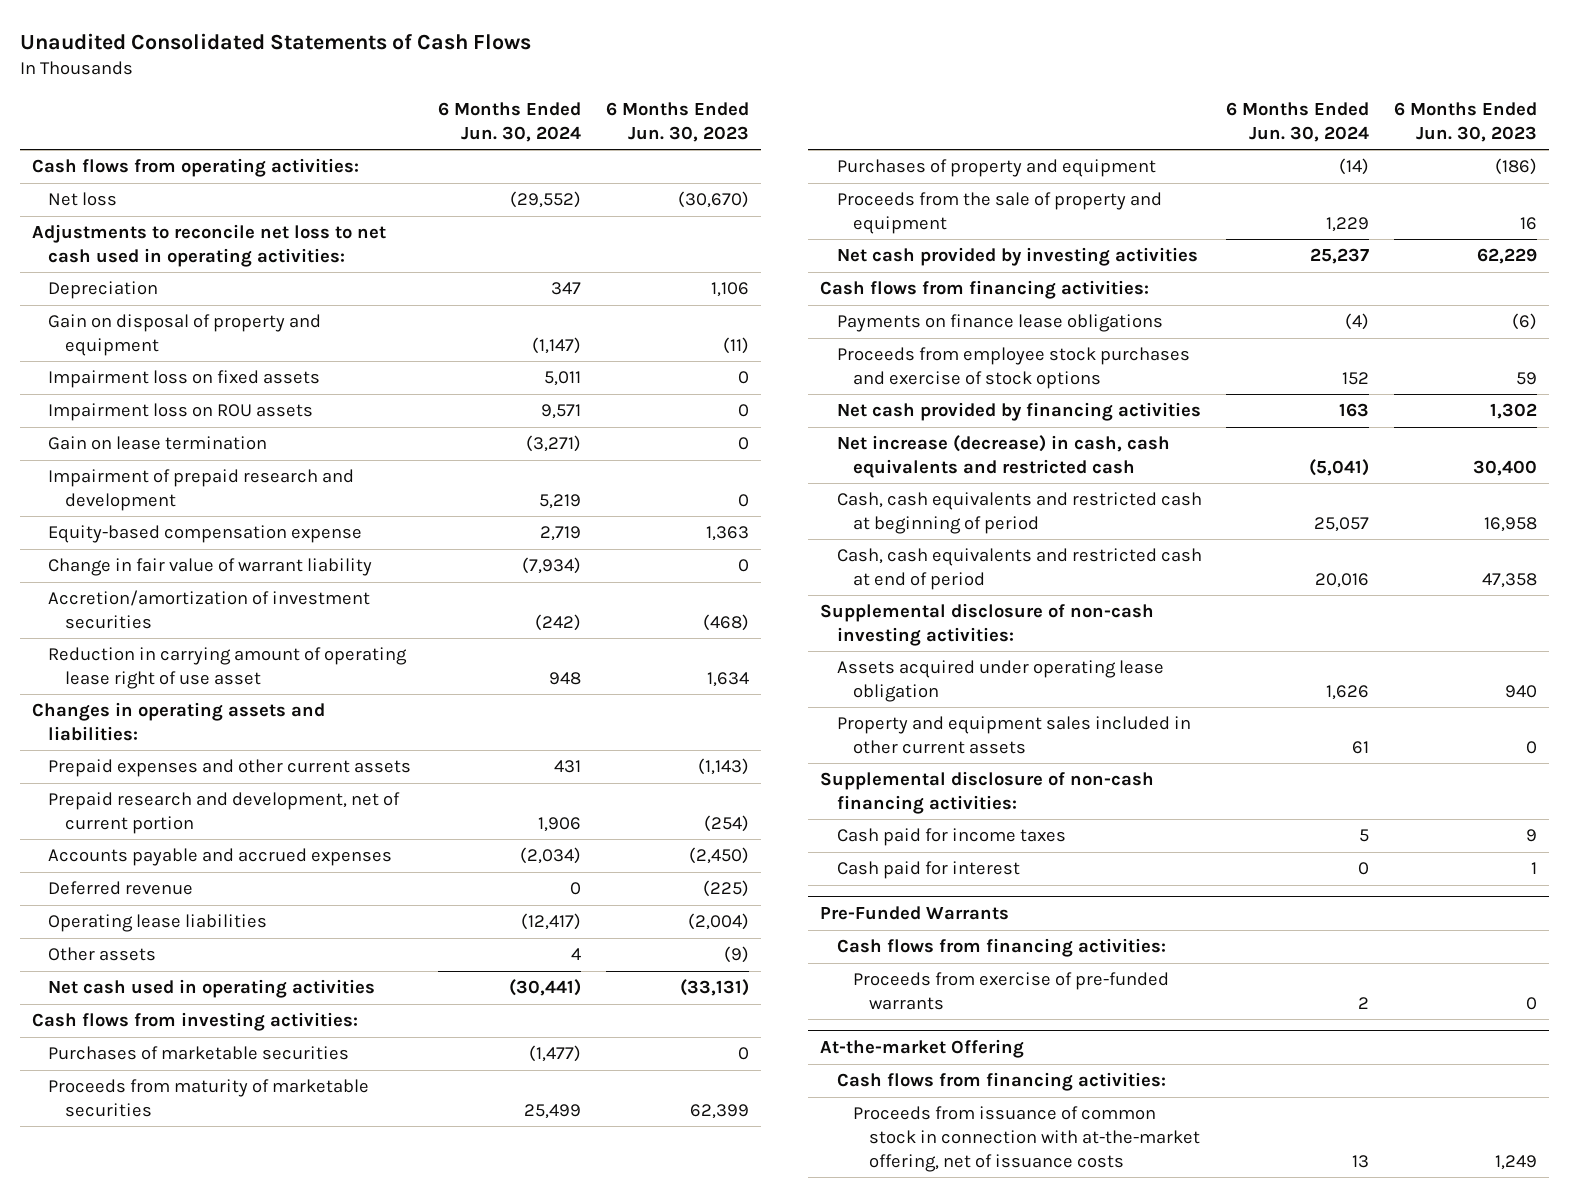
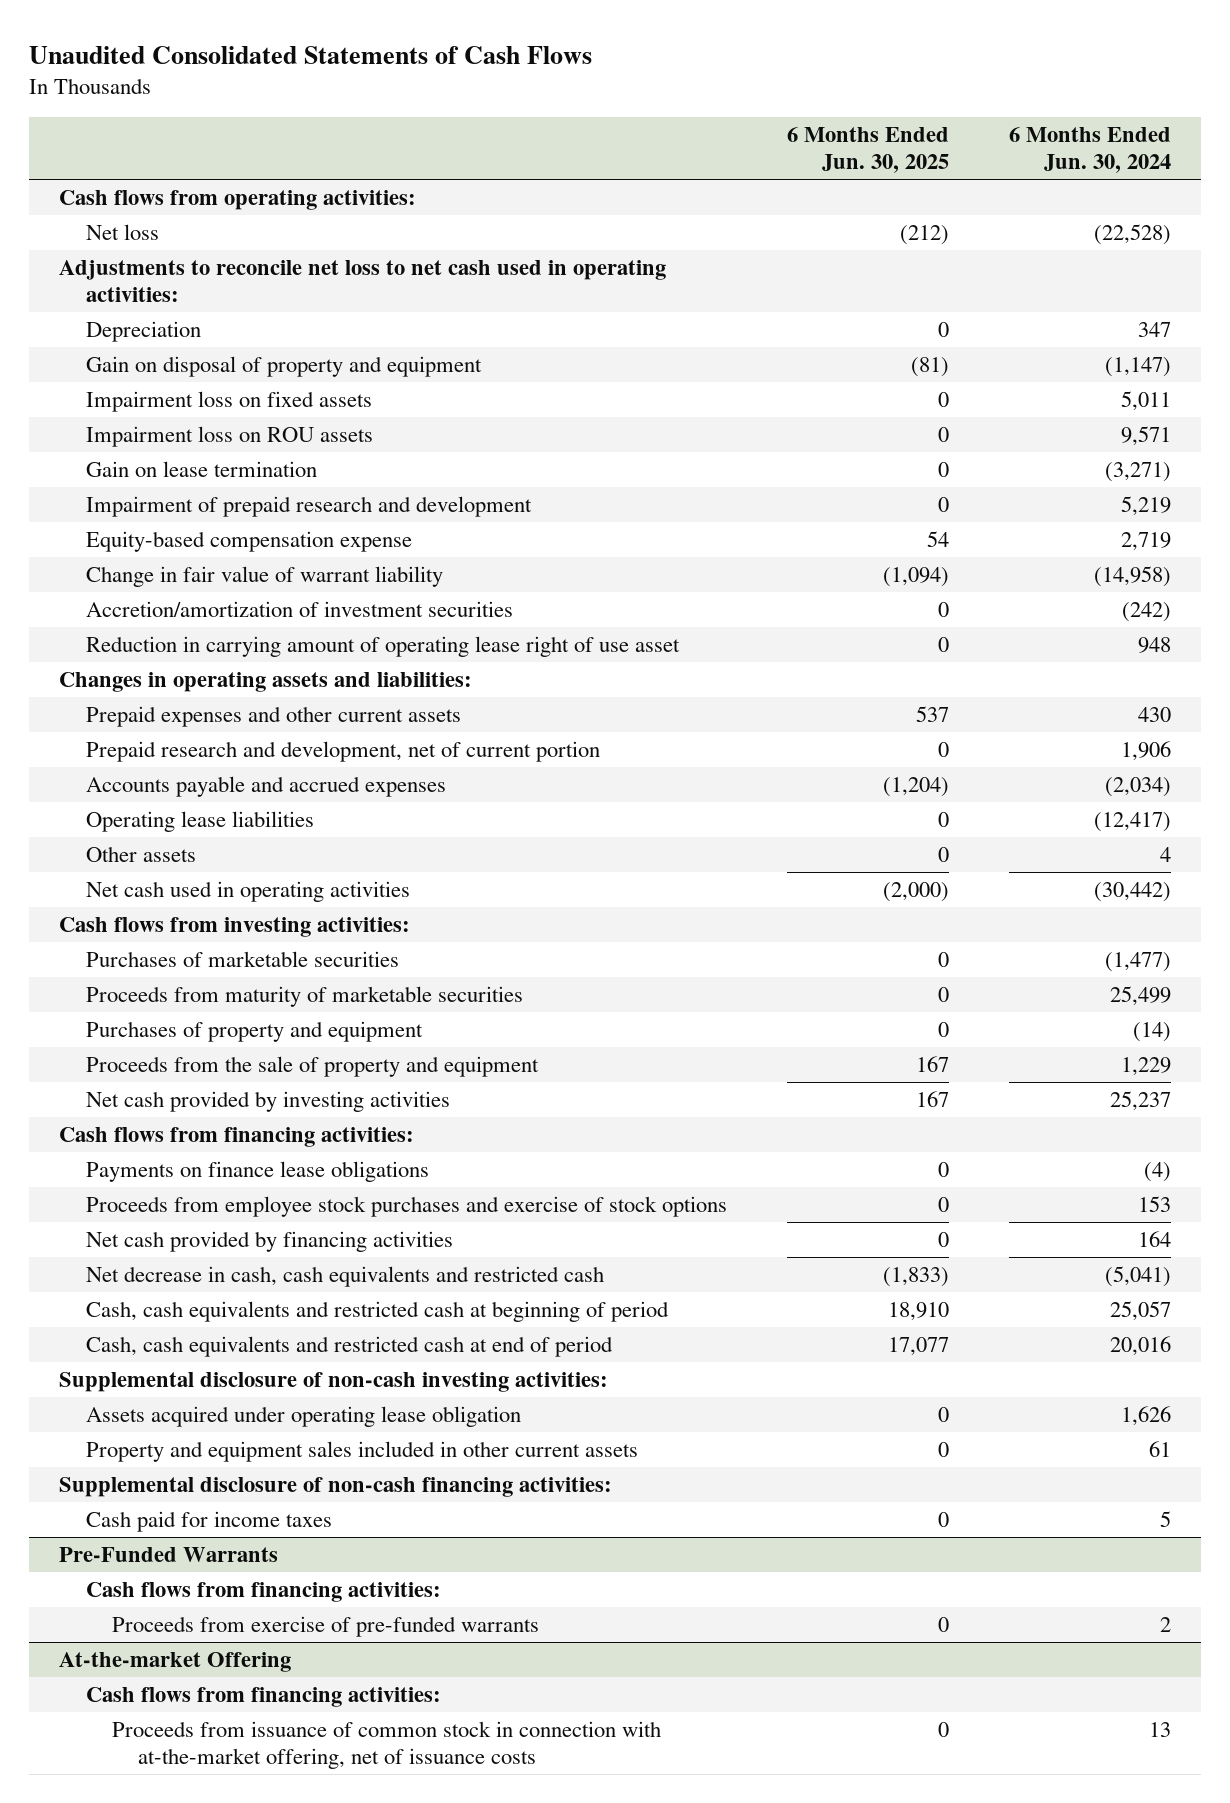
[605,101,749,142] 6 Months Ended Jun. 30, 2023 -> none
none -> [786,126,949,174] 6 Months Ended Jun. 30, 2025
[510,191,582,209] (29,552) -> [1093,223,1171,245] (22,528)
[522,557,582,575] (7,934) -> [1093,565,1171,587] (14,958)
[554,760,582,774] 431 -> [1137,706,1171,722] 430
[48,881,194,896] Deferred revenue -> none
[509,979,582,997] (30,441) -> [1093,881,1171,902] (30,442)
[1342,371,1370,385] 152 -> [1137,1195,1171,1212] 153
[1339,403,1370,418] 163 -> [1137,1230,1171,1247] 164
[836,435,1170,478] Net increase (decrease) in cash, cash equivalents and restricted cash -> [85,1265,604,1287] Net decrease in cash, cash equivalents and restricted cash
[836,861,1020,880] Cash paid for interest -> none

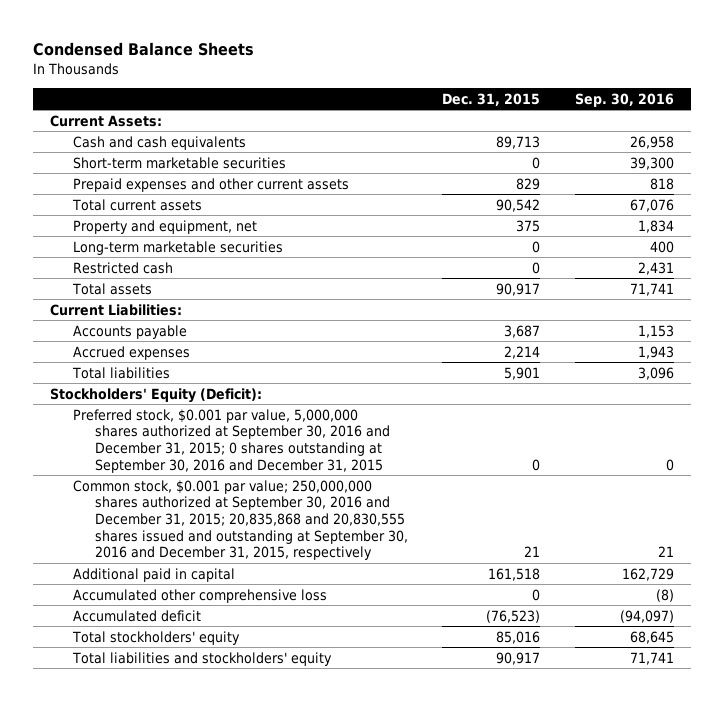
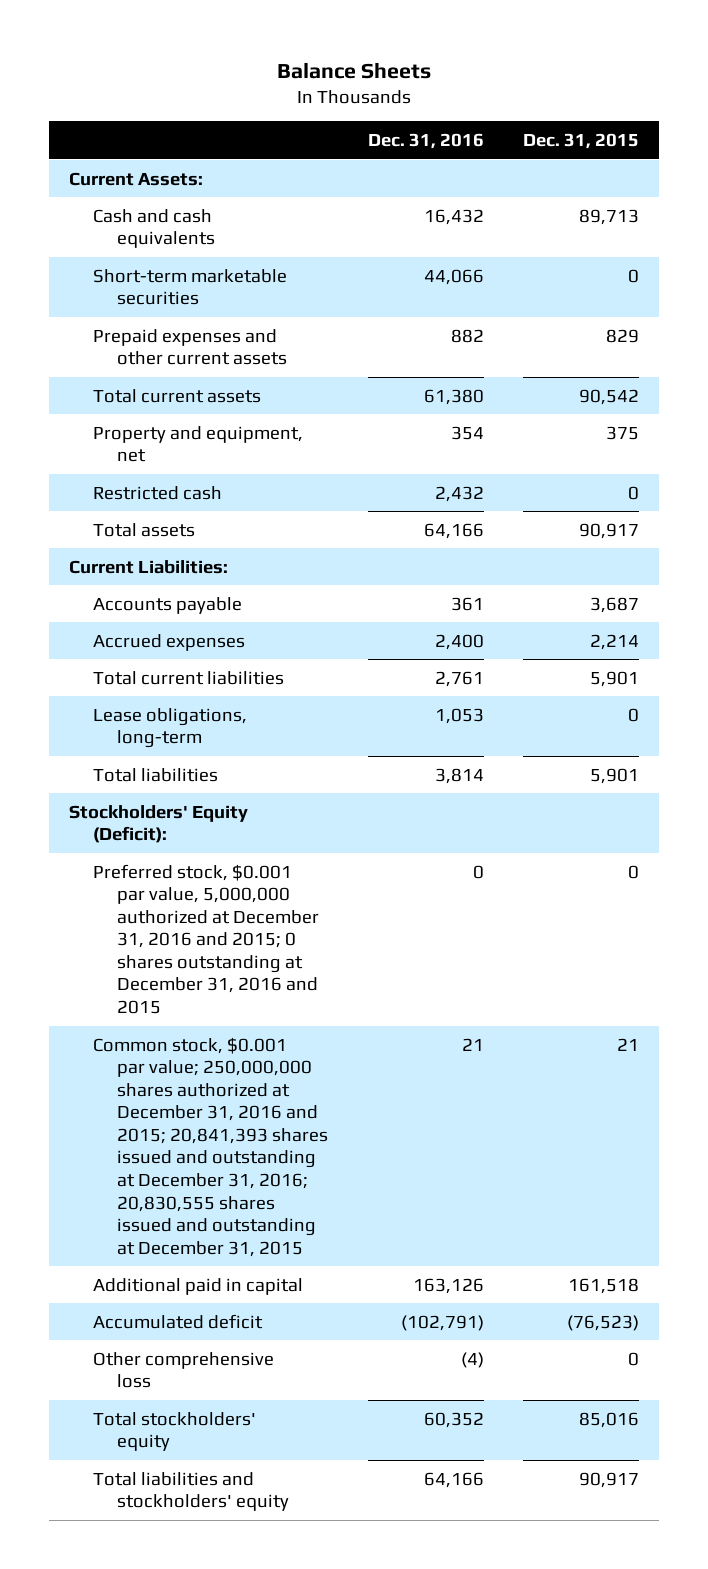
[33,41,255,56] Condensed Balance Sheets -> [277,61,432,79] Balance Sheets
[575,92,675,107] Sep. 30, 2016 -> none
none -> [367,133,484,150] Dec. 31, 2016
[72,240,283,255] Long-term marketable securities -> none
none -> [92,670,284,685] Total current liabilities
none -> [92,707,247,749] Lease obligations, long-term
[72,408,390,473] Preferred stock, $0.001 par value, 5,000,000 shares authorized at September 30, 2016 and December 31, 2015; 0 shares outstanding at September 30, 2016 and December 31, 2015 -> [92,863,319,1015] Preferred stock, $0.001 par value, 5,000,000 authorized at December 31, 2016 and 2015; 0 shares outstanding at December 31, 2016 and 2015
[72,479,408,561] Common stock, $0.001 par value; 250,000,000 shares authorized at September 30, 2016 and December 31, 2015; 20,835,868 and 20,830,555 shares issued and outstanding at September 30, 2016 and December 31, 2015, respectively -> [92,1036,328,1257] Common stock, $0.001 par value; 250,000,000 shares authorized at December 31, 2016 and 2015; 20,841,393 shares issued and outstanding at December 31, 2016; 20,830,555 shares issued and outstanding at December 31, 2015
[72,588,327,603] Accumulated other comprehensive loss -> none
none -> [92,1351,274,1389] Other comprehensive loss

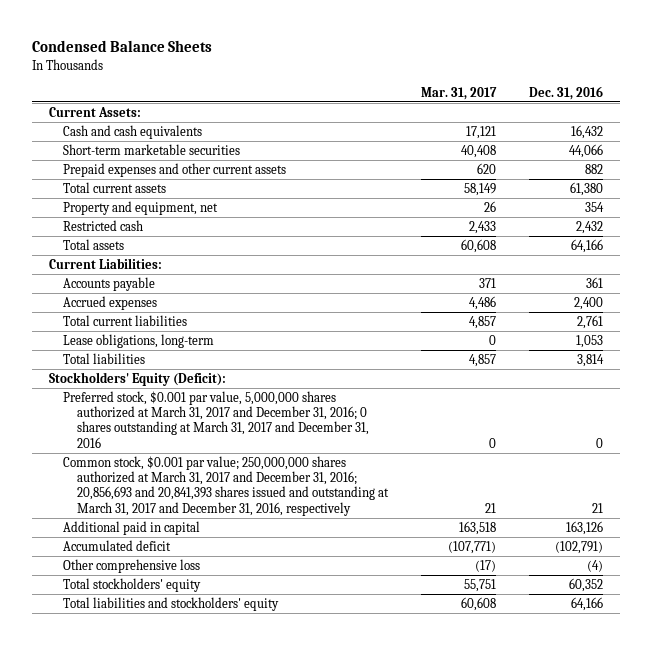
[277,61,432,79] Balance Sheets -> [32,40,213,53] Condensed Balance Sheets
[523,133,640,150] Dec. 31, 2015 -> none
none -> [421,86,498,100] Mar. 31, 2017
[92,863,319,1015] Preferred stock, $0.001 par value, 5,000,000 authorized at December 31, 2016 and 2015; 0 shares outstanding at December 31, 2016 and 2015 -> [63,390,370,448] Preferred stock, $0.001 par value, 5,000,000 shares authorized at March 31, 2017 and December 31, 2016; 0 shares outstanding at March 31, 2017 and December 31, 2016
[92,1036,328,1257] Common stock, $0.001 par value; 250,000,000 shares authorized at December 31, 2016 and 2015; 20,841,393 shares issued and outstanding at December 31, 2016; 20,830,555 shares issued and outstanding at December 31, 2015 -> [63,455,390,516] Common stock, $0.001 par value; 250,000,000 shares authorized at March 31, 2017 and December 31, 2016; 20,856,693 and 20,841,393 shares issued and outstanding at March 31, 2017 and December 31, 2016, respectively

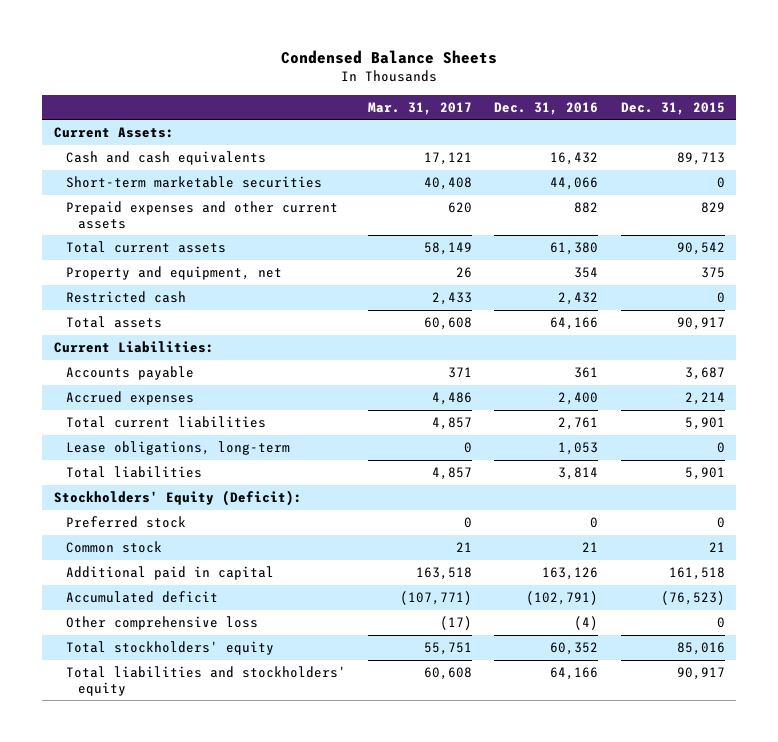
none -> [620,101,725,115] Dec. 31, 2015
[63,390,370,448] Preferred stock, $0.001 par value, 5,000,000 shares authorized at March 31, 2017 and December 31, 2016; 0 shares outstanding at March 31, 2017 and December 31, 2016 -> [65,515,186,528] Preferred stock
[63,455,390,516] Common stock, $0.001 par value; 250,000,000 shares authorized at March 31, 2017 and December 31, 2016; 20,856,693 and 20,841,393 shares issued and outstanding at March 31, 2017 and December 31, 2016, respectively -> [65,540,162,553] Common stock

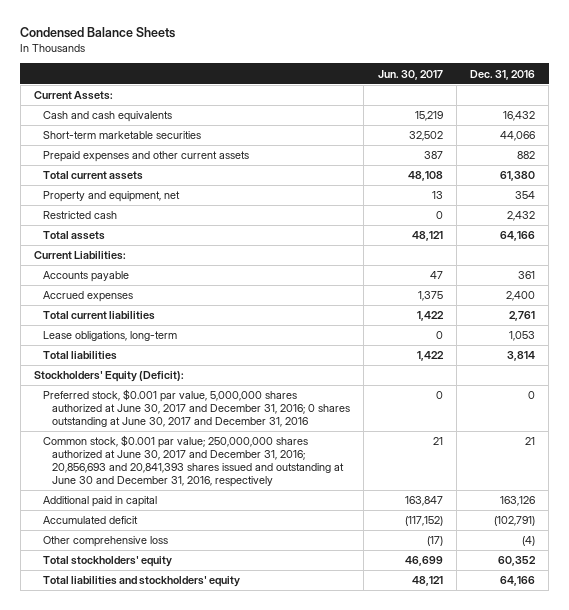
[368,101,473,115] Mar. 31, 2017 -> none
[620,101,725,115] Dec. 31, 2015 -> none
none -> [377,69,443,80] Jun. 30, 2017
[65,515,186,528] Preferred stock -> [43,389,351,427] Preferred stock, $0.001 par value, 5,000,000 shares authorized at June 30, 2017 and December 31, 2016; 0 shares outstanding at June 30, 2017 and December 31, 2016
[65,540,162,553] Common stock -> [43,435,345,487] Common stock, $0.001 par value; 250,000,000 shares authorized at June 30, 2017 and December 31, 2016; 20,856,693 and 20,841,393 shares issued and outstanding at June 30 and December 31, 2016, respectively

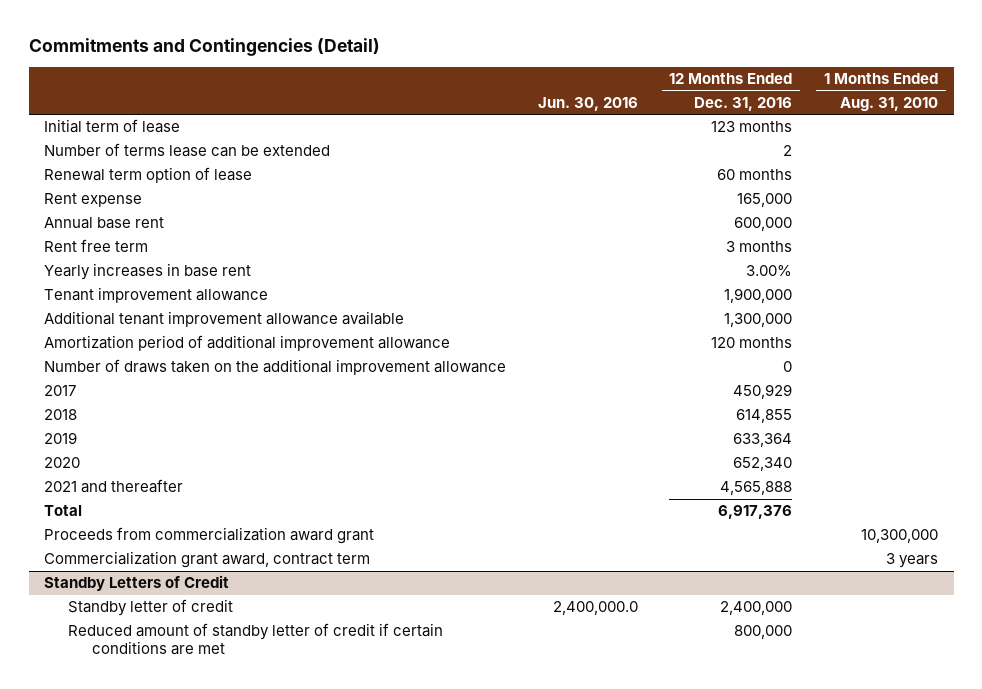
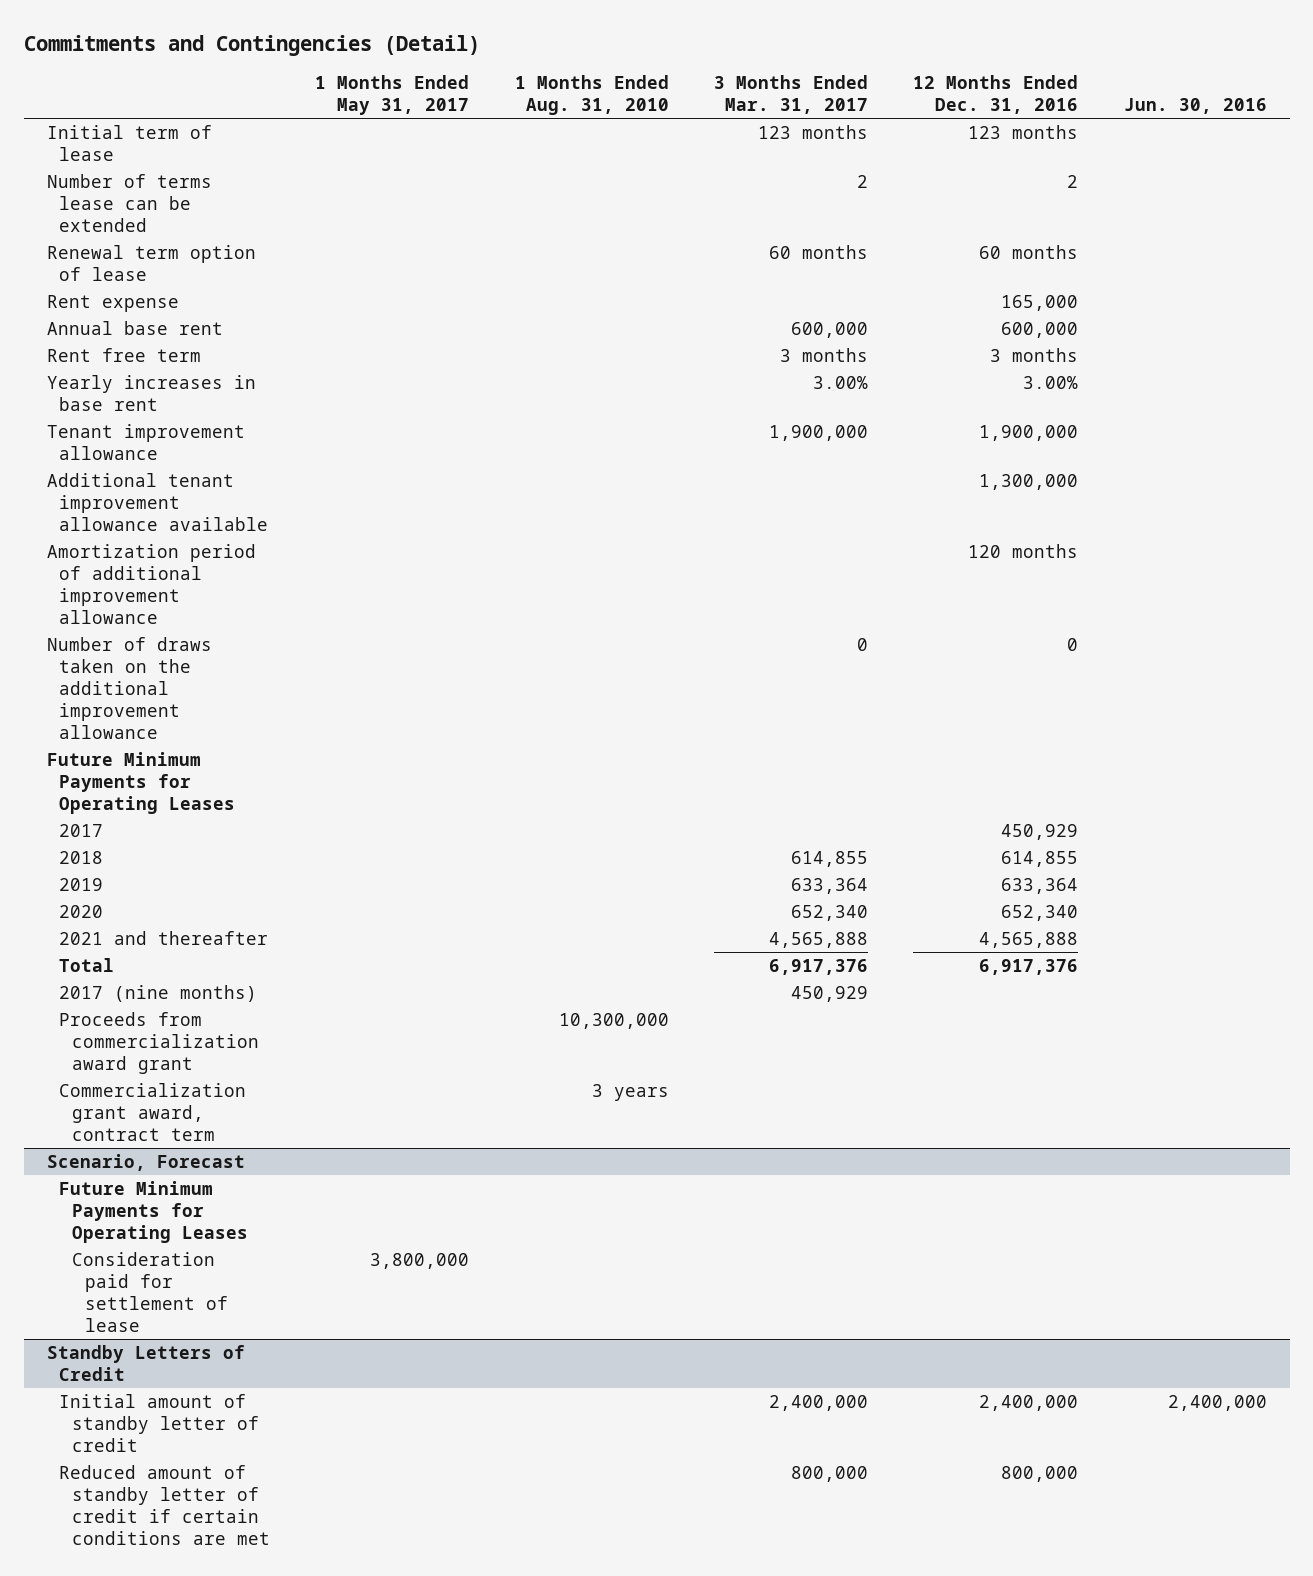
none -> [315,75,470,116] 1 Months Ended May 31, 2017
none -> [714,75,869,115] 3 Months Ended Mar. 31, 2017
none -> [46,751,236,814] Future Minimum Payments for Operating Leases
none -> [59,984,258,1002] 2017 (nine months)
none -> [46,1153,245,1171] Scenario, Forecast
none -> [59,1180,248,1243] Future Minimum Payments for Operating Leases
none -> [71,1251,228,1332] Consideration paid for settlement of lease
[68,599,234,617] Standby letter of credit -> [59,1393,259,1452] Initial amount of standby letter of credit
[552,601,638,616] 2,400,000.0 -> [1167,1394,1267,1411] 2,400,000

